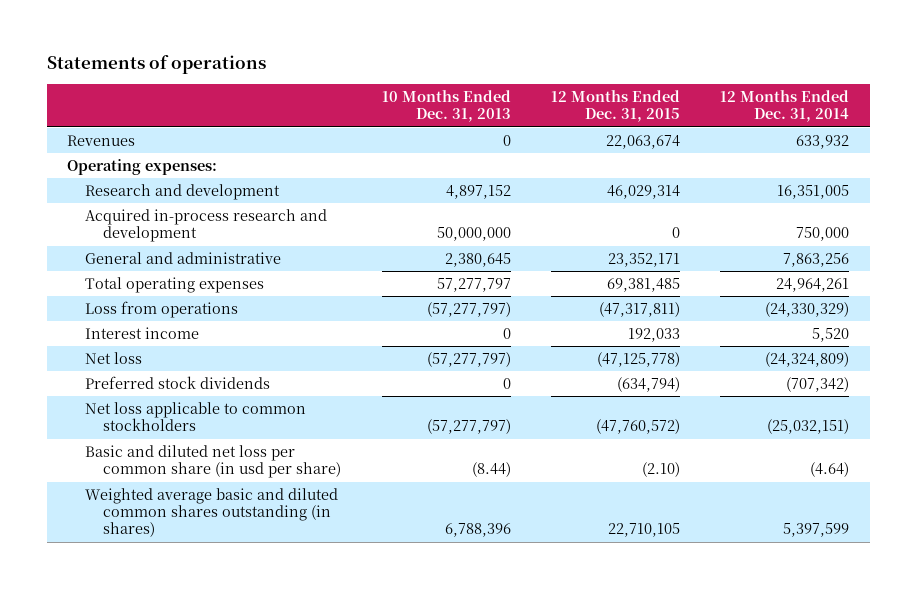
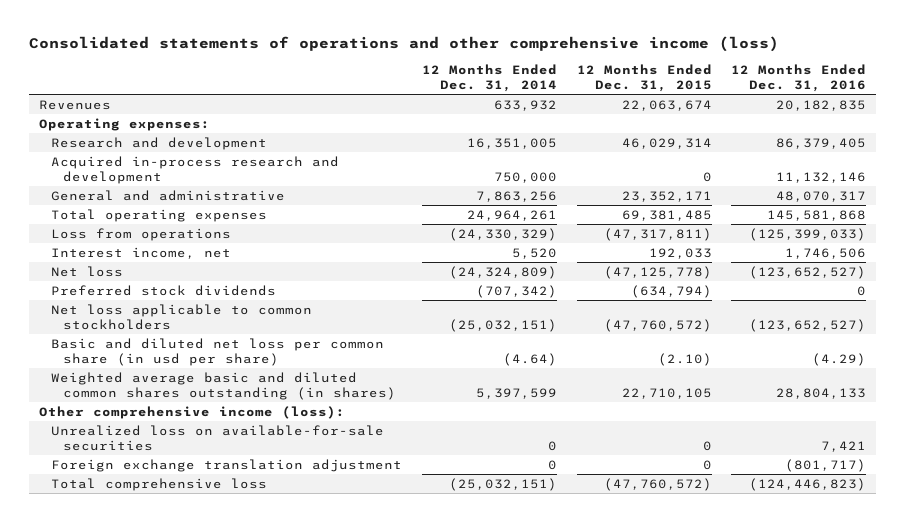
[46,55,266,75] Statements of operations -> [28,35,779,52] Consolidated statements of operations and other comprehensive income (loss)
[381,90,511,123] 10 Months Ended Dec. 31, 2013 -> none
none -> [731,63,867,92] 12 Months Ended Dec. 31, 2016
[85,327,200,340] Interest income -> [50,246,231,259] Interest income, net
none -> [38,405,345,419] Other comprehensive income (loss):
none -> [50,424,384,451] Unrealized loss on available-for-sale securities
none -> [50,458,402,472] Foreign exchange translation adjustment
none -> [50,477,267,491] Total comprehensive loss

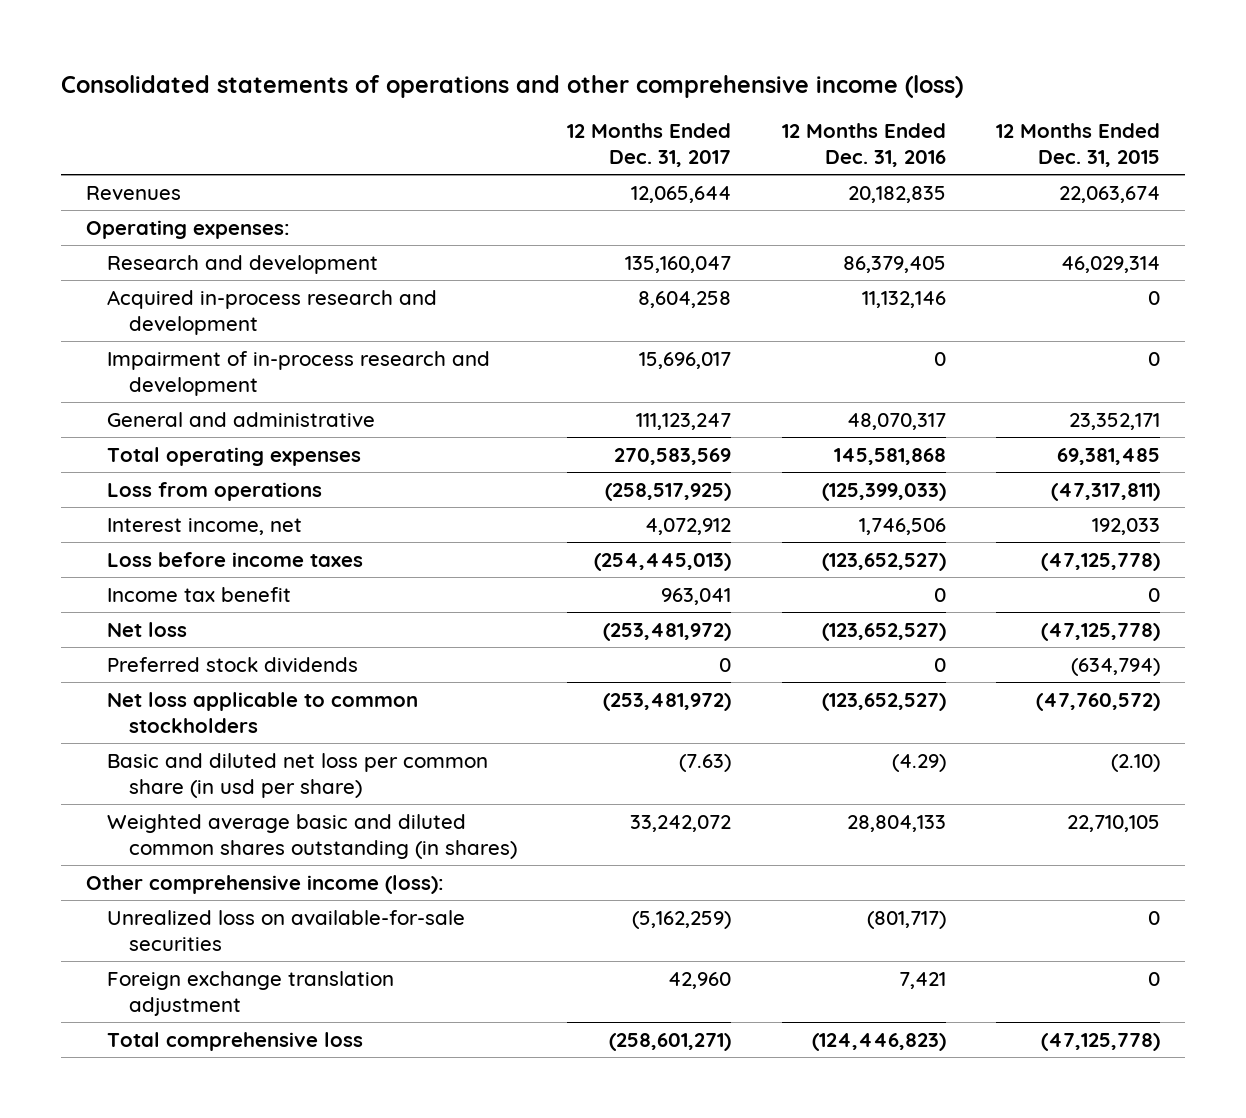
[421,63,557,92] 12 Months Ended Dec. 31, 2014 -> none
none -> [567,122,732,168] 12 Months Ended Dec. 31, 2017
none -> [107,350,491,397] Impairment of in-process research and development
none -> [107,551,364,567] Loss before income taxes
none -> [107,586,292,602] Income tax benefit
[821,440,867,452] 7,421 -> [866,910,946,929] (801,717)
[785,458,867,472] (801,717) -> [898,971,946,989] 7,421
[603,477,712,491] (47,760,572) -> [1040,1032,1160,1051] (47,125,778)

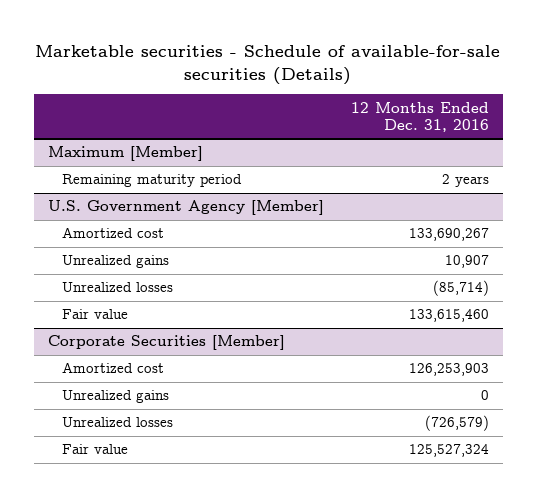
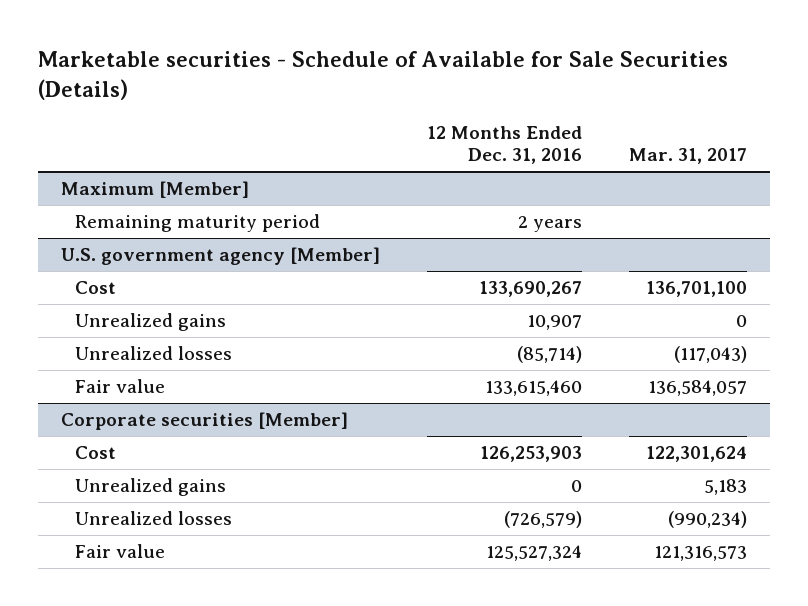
[35,44,501,85] Marketable securities - Schedule of available-for-sale securities (Details) -> [37,51,728,100] Marketable securities - Schedule of Available for Sale Securities (Details)
none -> [628,148,747,165] Mar. 31, 2017
[47,200,324,216] U.S. Government Agency [Member] -> [61,246,381,265] U.S. government agency [Member]
[61,227,164,239] Amortized cost -> [75,280,117,294] Cost
[47,335,285,351] Corporate Securities [Member] -> [61,411,349,430] Corporate securities [Member]
[61,362,164,374] Amortized cost -> [75,445,117,459] Cost

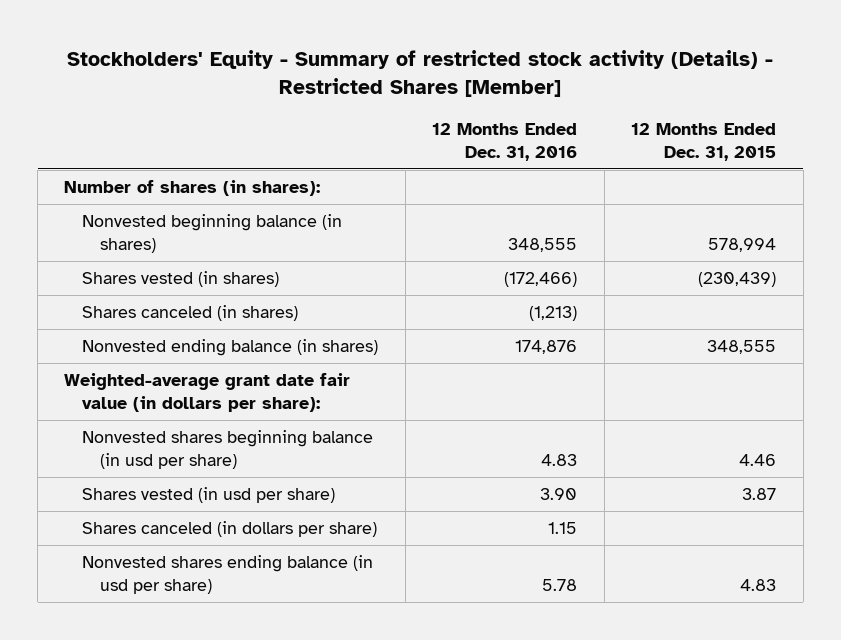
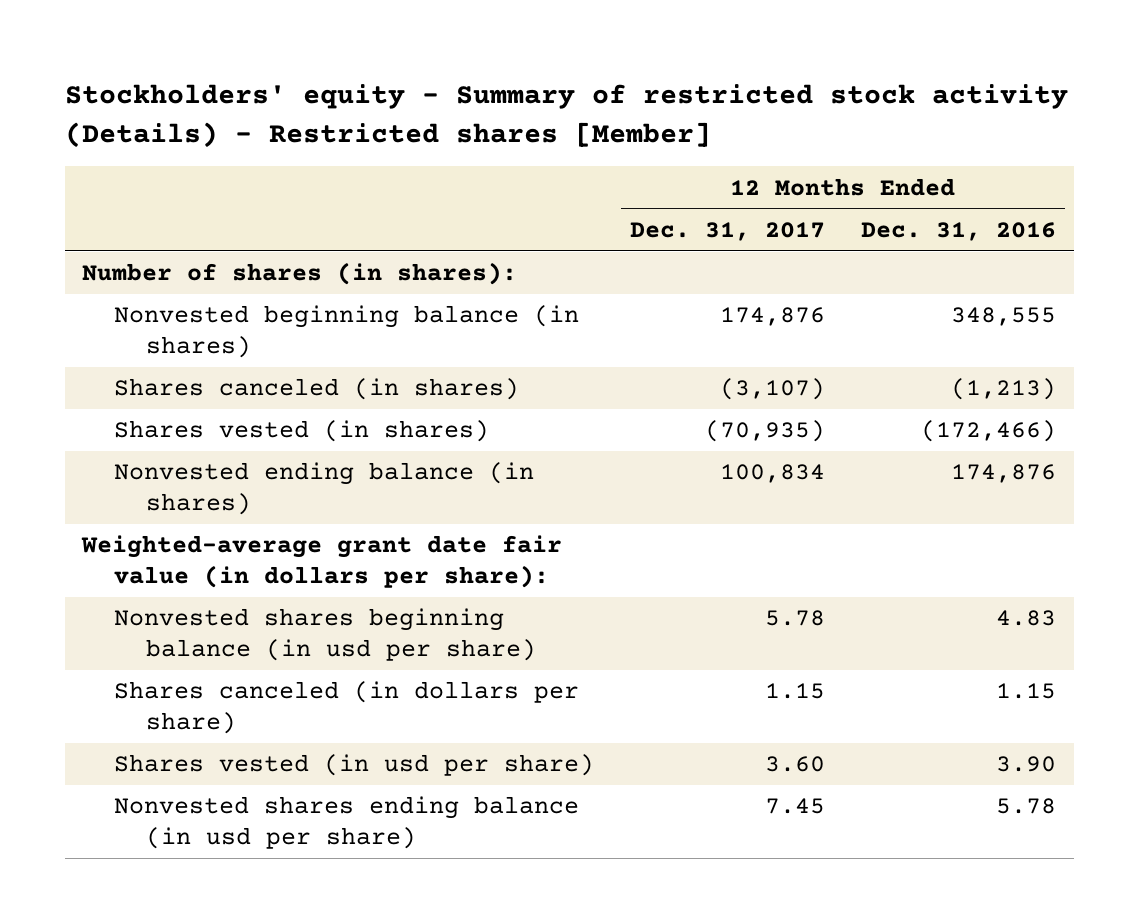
[67,49,774,97] Stockholders' Equity - Summary of restricted stock activity (Details) - Restricted Shares [Member] -> [64,84,1068,148] Stockholders' equity - Summary of restricted stock activity (Details) - Restricted shares [Member]
[631,123,777,161] 12 Months Ended Dec. 31, 2015 -> none
none -> [630,221,826,241] Dec. 31, 2017
[82,271,280,288] Shares vested (in shares) -> [114,420,490,443] Shares vested (in shares)
[82,487,336,504] Shares vested (in usd per share) -> [114,754,595,777] Shares vested (in usd per share)

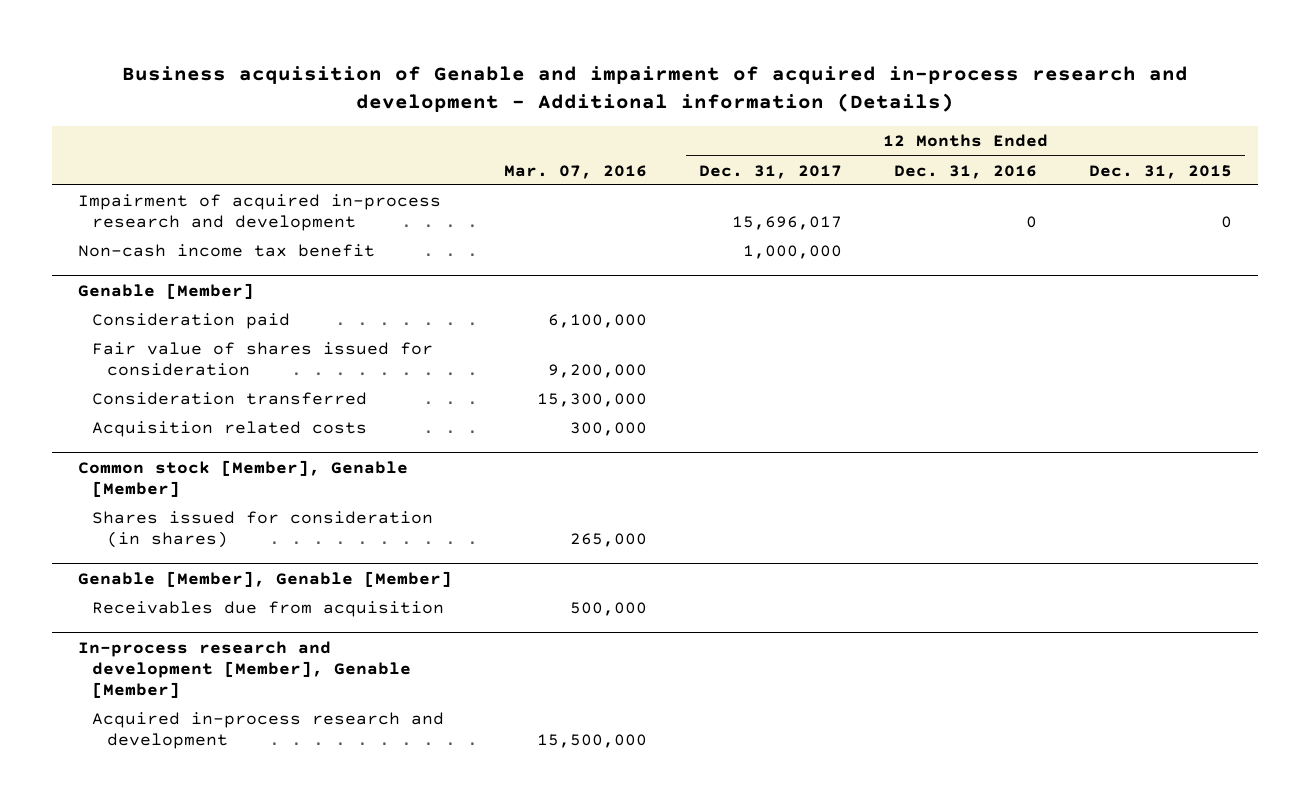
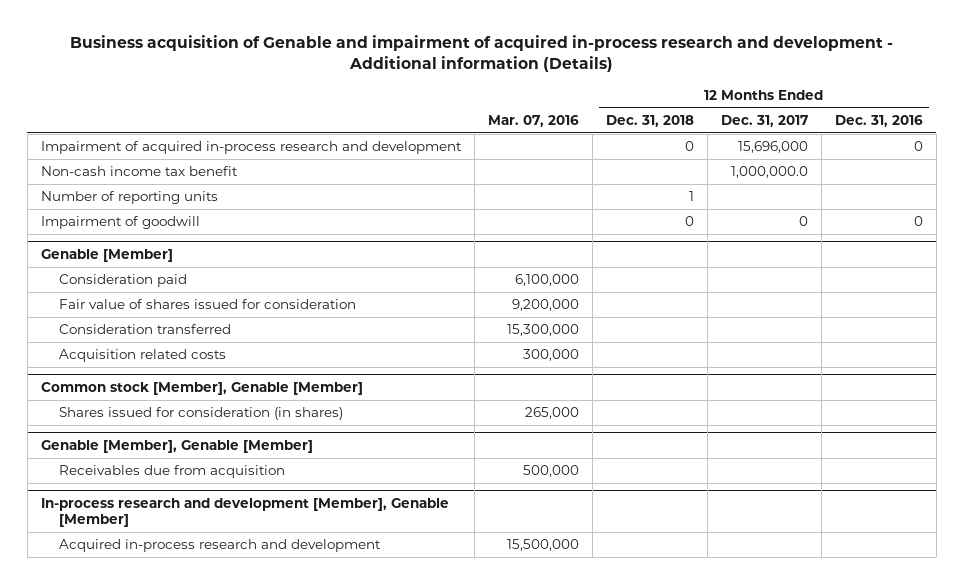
[1089,164,1233,179] Dec. 31, 2015 -> none
none -> [605,115,694,128] Dec. 31, 2018
[731,216,842,231] 15,696,017 -> [737,141,808,154] 15,696,000
[742,244,842,259] 1,000,000 -> [730,166,808,179] 1,000,000.0
none -> [40,191,218,205] Number of reporting units
none -> [40,216,200,230] Impairment of goodwill

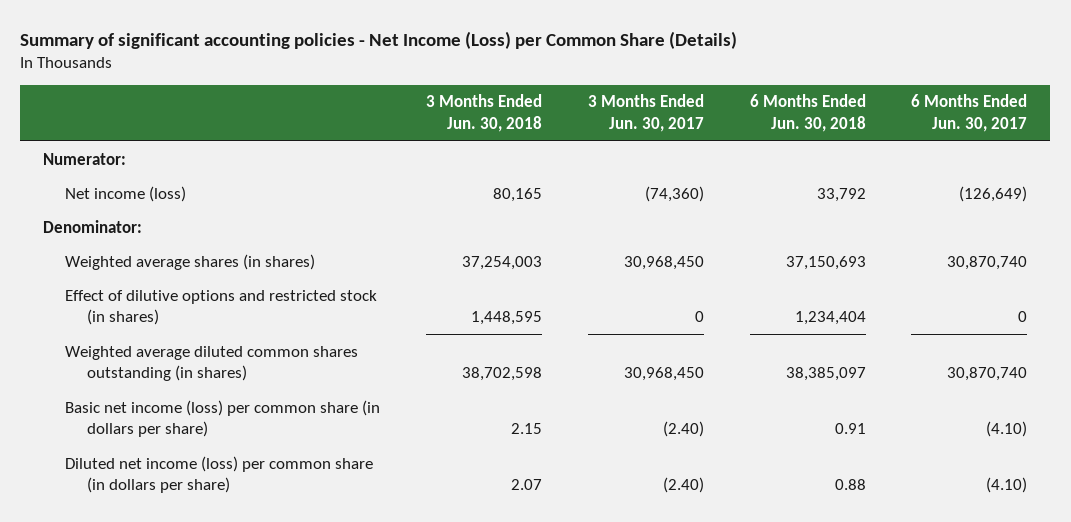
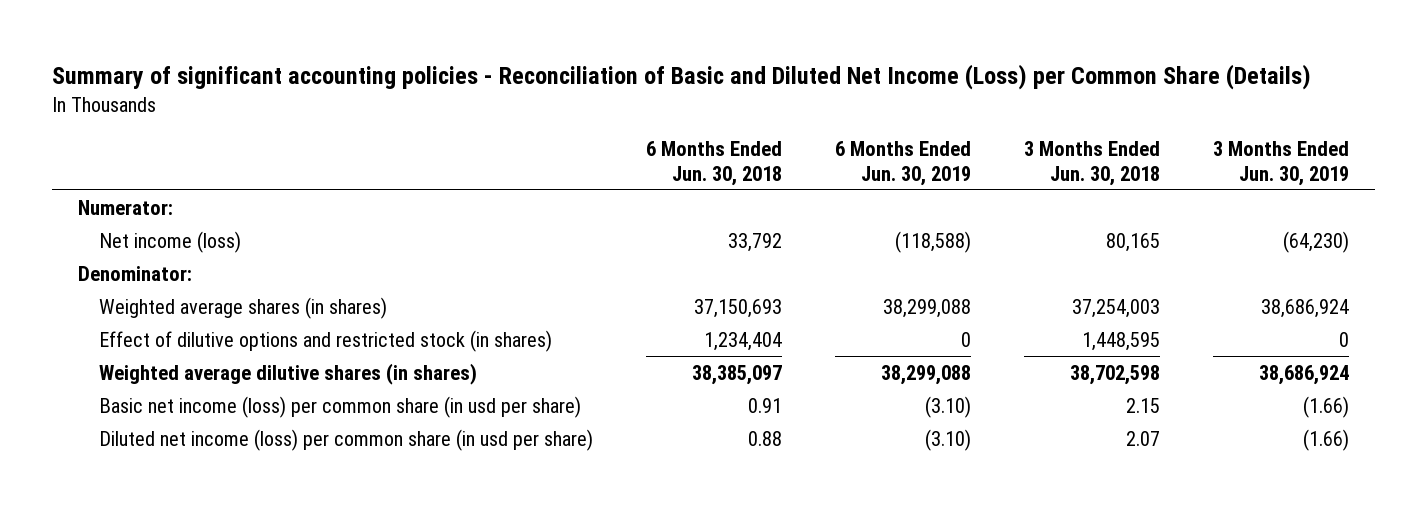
[20,31,738,50] Summary of significant accounting policies - Net Income (Loss) per Common Share (Details) -> [51,63,1311,90] Summary of significant accounting policies - Reconciliation of Basic and Diluted Net Income (Loss) per Common Share (Details)
[587,94,704,132] 3 Months Ended Jun. 30, 2017 -> none
[911,94,1028,132] 6 Months Ended Jun. 30, 2017 -> none
none -> [834,141,971,186] 6 Months Ended Jun. 30, 2019
none -> [1212,141,1349,186] 3 Months Ended Jun. 30, 2019
[65,345,359,382] Weighted average diluted common shares outstanding (in shares) -> [98,362,477,385] Weighted average dilutive shares (in shares)
[65,399,381,438] Basic net income (loss) per common share (in dollars per share) -> [98,395,581,418] Basic net income (loss) per common share (in usd per share)
[65,455,374,494] Diluted net income (loss) per common share (in dollars per share) -> [98,428,593,451] Diluted net income (loss) per common share (in usd per share)

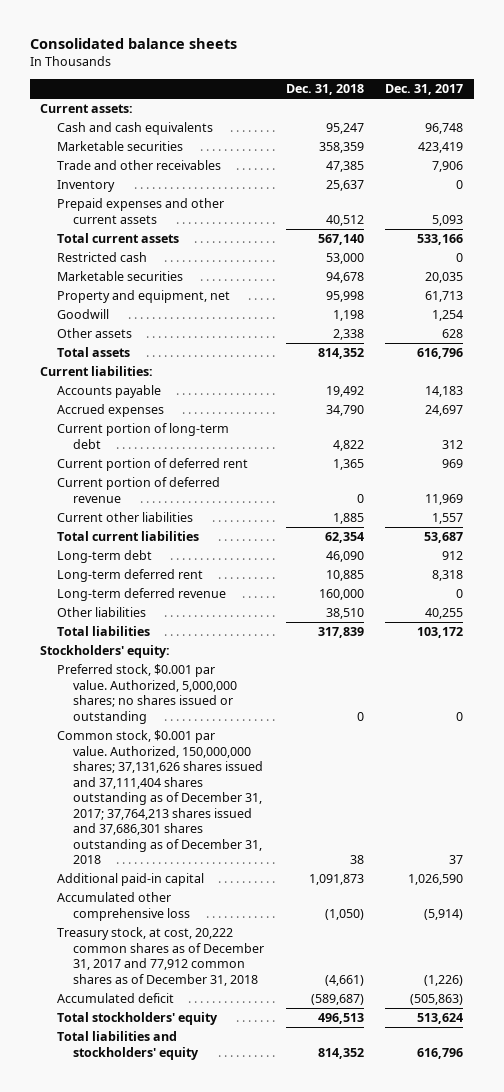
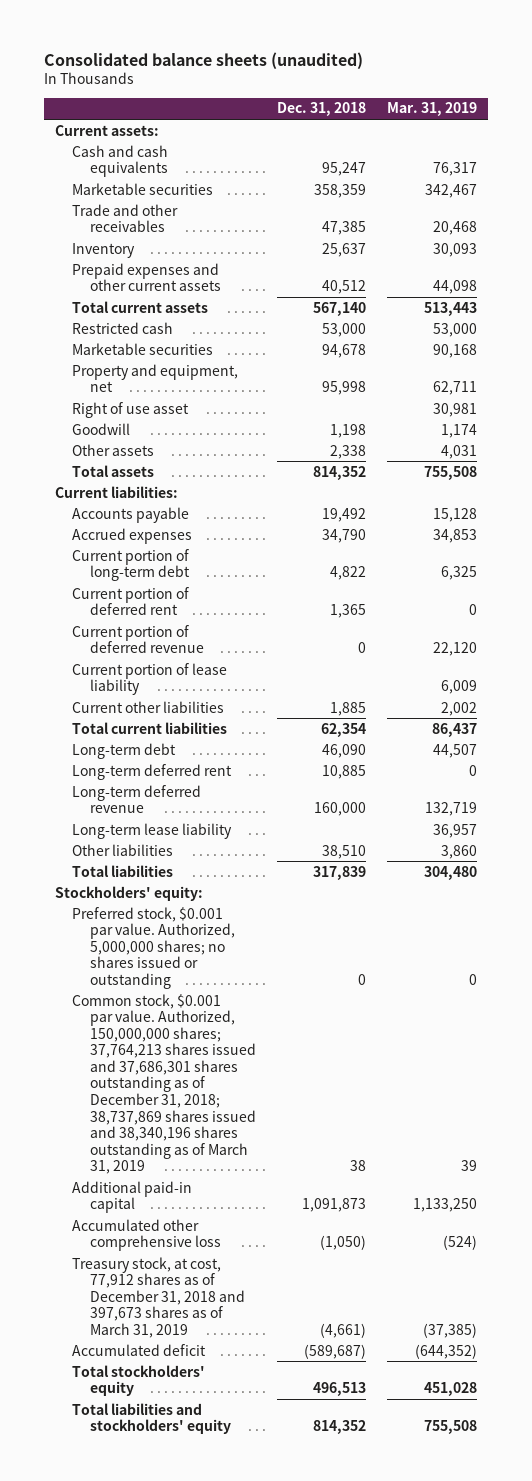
[29,38,237,50] Consolidated balance sheets -> [44,51,364,69] Consolidated balance sheets (unaudited)
[385,84,464,96] Dec. 31, 2017 -> none
none -> [387,102,478,117] Mar. 31, 2019
none -> [72,401,190,418] Right of use asset
none -> [72,662,228,696] Current portion of lease liability
none -> [72,822,233,839] Long-term lease liability
[56,730,263,865] Common stock, $0.001 par value. Authorized, 150,000,000 shares; 37,131,626 shares issued and 37,111,404 shares outstanding as of December 31, 2017; 37,764,213 shares issued and 37,686,301 shares outstanding as of December 31, 2018 -> [72,993,256,1175] Common stock, $0.001 par value. Authorized, 150,000,000 shares; 37,764,213 shares issued and 37,686,301 shares outstanding as of December 31, 2018; 38,737,869 shares issued and 38,340,196 shares outstanding as of March 31, 2019
[56,927,264,986] Treasury stock, at cost, 20,222 common shares as of December 31, 2017 and 77,912 common shares as of December 31, 2018 -> [72,1256,245,1338] Treasury stock, at cost, 77,912 shares as of December 31, 2018 and 397,673 shares as of March 31, 2019

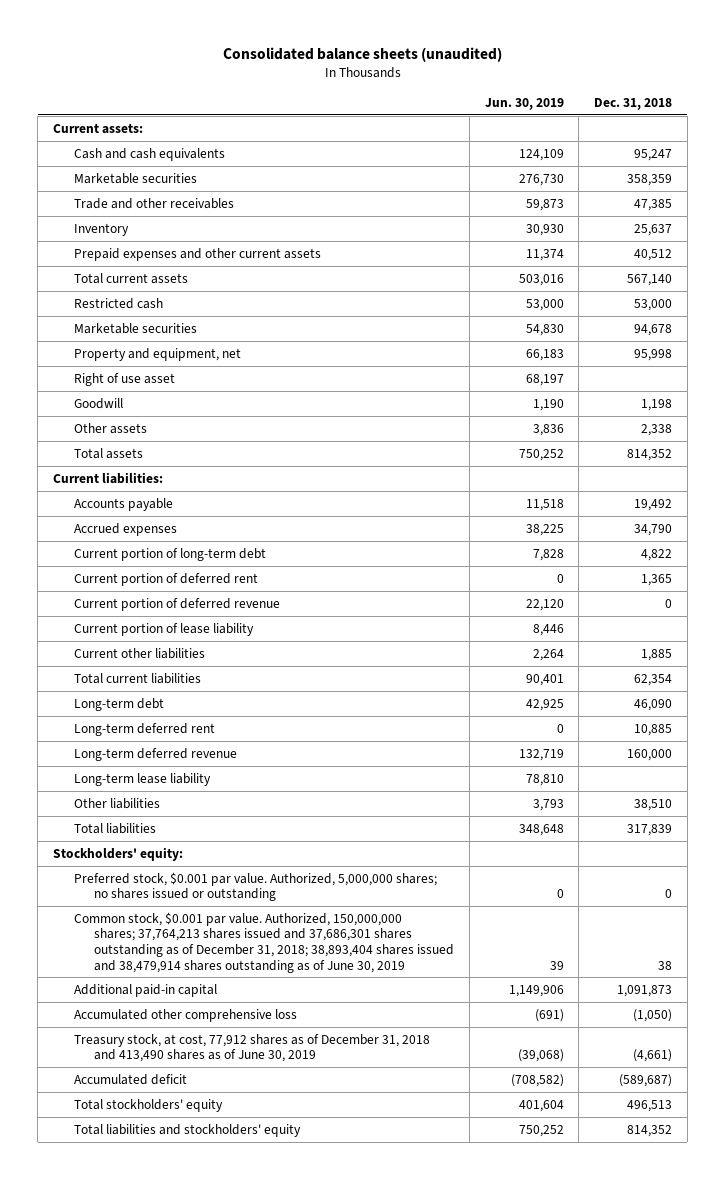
[387,102,478,117] Mar. 31, 2019 -> none
none -> [484,97,564,110] Jun. 30, 2019
[72,993,256,1175] Common stock, $0.001 par value. Authorized, 150,000,000 shares; 37,764,213 shares issued and 37,686,301 shares outstanding as of December 31, 2018; 38,737,869 shares issued and 38,340,196 shares outstanding as of March 31, 2019 -> [73,911,455,973] Common stock, $0.001 par value. Authorized, 150,000,000 shares; 37,764,213 shares issued and 37,686,301 shares outstanding as of December 31, 2018; 38,893,404 shares issued and 38,479,914 shares outstanding as of June 30, 2019
[72,1256,245,1338] Treasury stock, at cost, 77,912 shares as of December 31, 2018 and 397,673 shares as of March 31, 2019 -> [73,1033,430,1063] Treasury stock, at cost, 77,912 shares as of December 31, 2018 and 413,490 shares as of June 30, 2019

